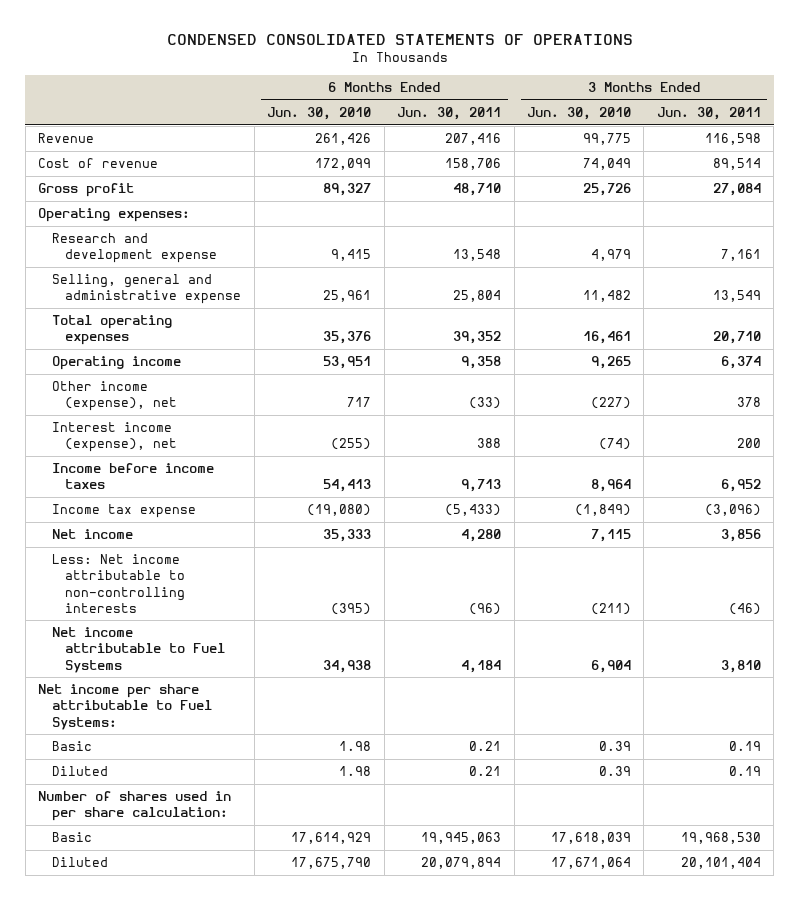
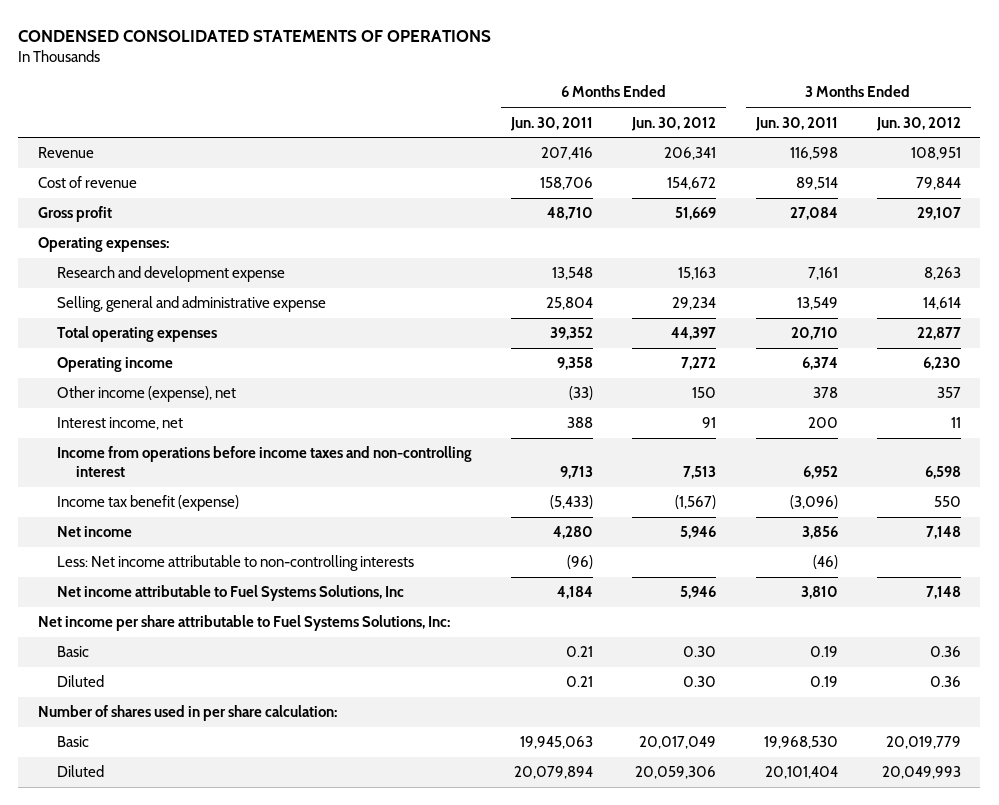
[267,106,372,120] Jun. 30, 2010 -> none
[527,106,632,120] Jun. 30, 2010 -> none
none -> [631,116,717,131] Jun. 30, 2012
none -> [875,116,961,131] Jun. 30, 2012
[51,422,178,453] Interest income (expense), net -> [56,417,183,431] Interest income, net
[51,463,214,490] Income before income taxes -> [56,446,472,478] Income from operations before income taxes and non-controlling interest
[51,504,196,519] Income tax expense -> [56,495,239,512] Income tax benefit (expense)
[51,627,226,673] Net income attributable to Fuel Systems -> [56,585,404,602] Net income attributable to Fuel Systems Solutions, Inc
[38,684,212,730] Net income per share attributable to Fuel Systems: -> [37,615,450,632] Net income per share attributable to Fuel Systems Solutions, Inc:

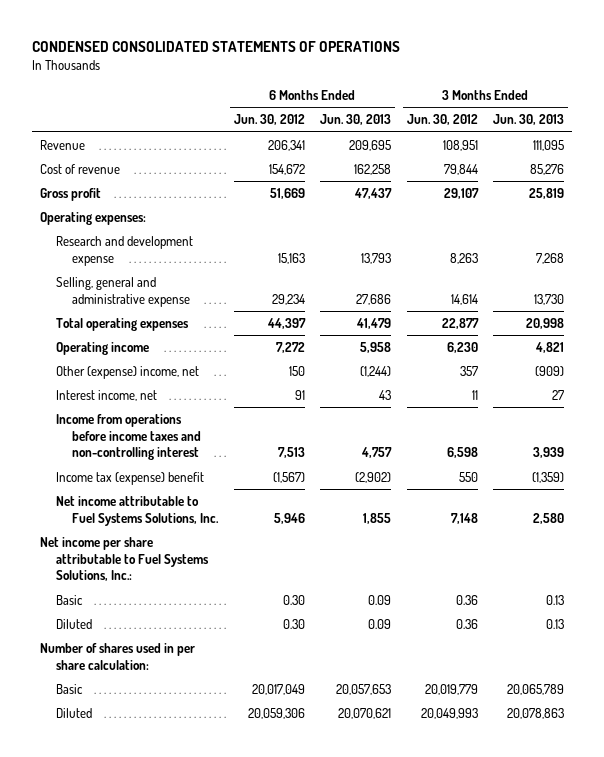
[510,116,594,131] Jun. 30, 2011 -> none
[754,116,838,131] Jun. 30, 2011 -> none
none -> [320,114,392,126] Jun. 30, 2013
none -> [493,114,565,126] Jun. 30, 2013
[56,386,236,403] Other income (expense), net -> [55,365,199,379] Other (expense) income, net
[56,526,132,538] Net income -> none
[56,555,414,572] Less: Net income attributable to non-controlling interests -> none
[56,495,239,512] Income tax benefit (expense) -> [55,471,204,485] Income tax (expense) benefit
[56,585,404,602] Net income attributable to Fuel Systems Solutions, Inc -> [55,495,220,526] Net income attributable to Fuel Systems Solutions, Inc.
[37,615,450,632] Net income per share attributable to Fuel Systems Solutions, Inc: -> [39,536,209,582] Net income per share attributable to Fuel Systems Solutions, Inc.:

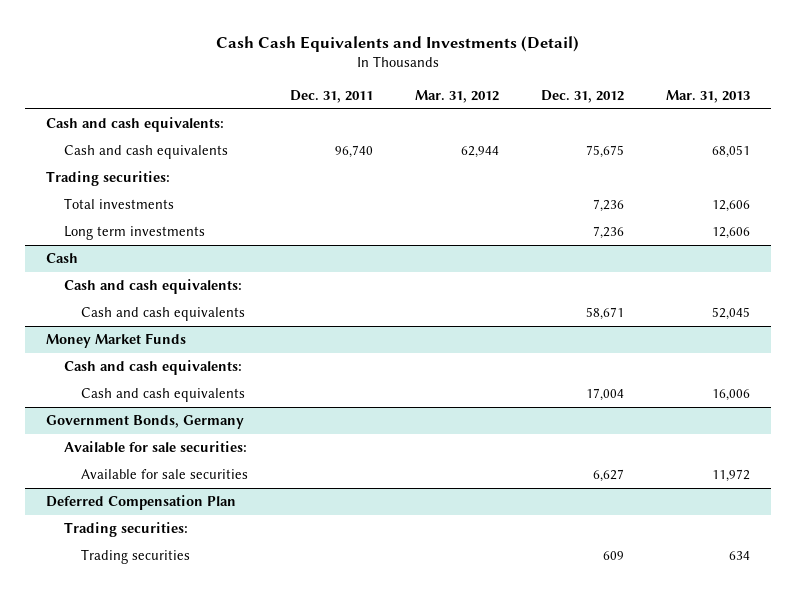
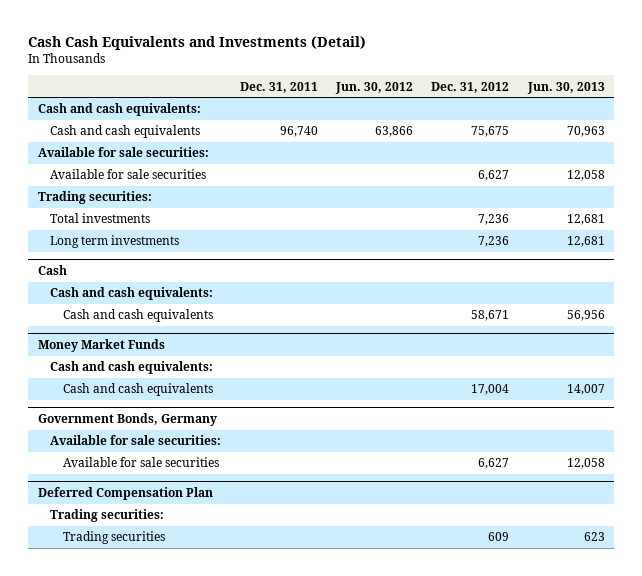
[415,89,500,103] Mar. 31, 2012 -> none
[666,89,751,103] Mar. 31, 2013 -> none
none -> [335,81,414,94] Jun. 30, 2012
none -> [526,81,605,94] Jun. 30, 2013
none -> [37,147,209,158] Available for sale securities:
none -> [50,169,207,180] Available for sale securities

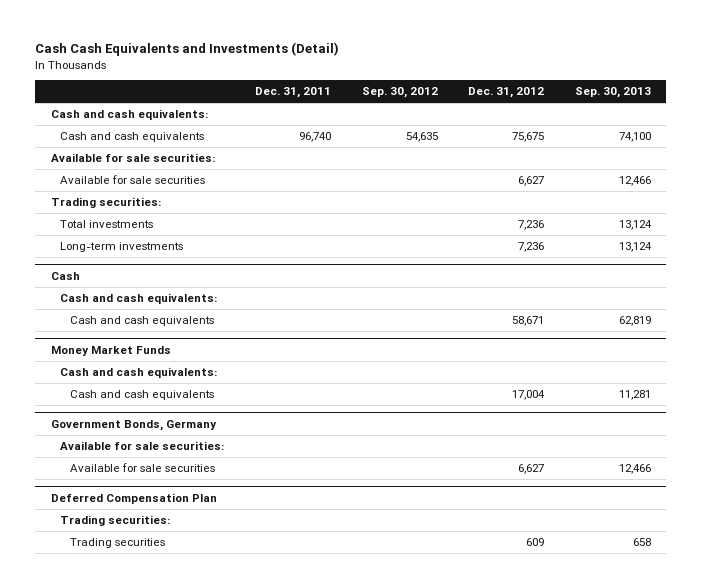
[335,81,414,94] Jun. 30, 2012 -> none
[526,81,605,94] Jun. 30, 2013 -> none
none -> [361,87,438,99] Sep. 30, 2012
none -> [574,87,651,99] Sep. 30, 2013
[50,235,180,249] Long term investments -> [60,242,184,253] Long-term investments

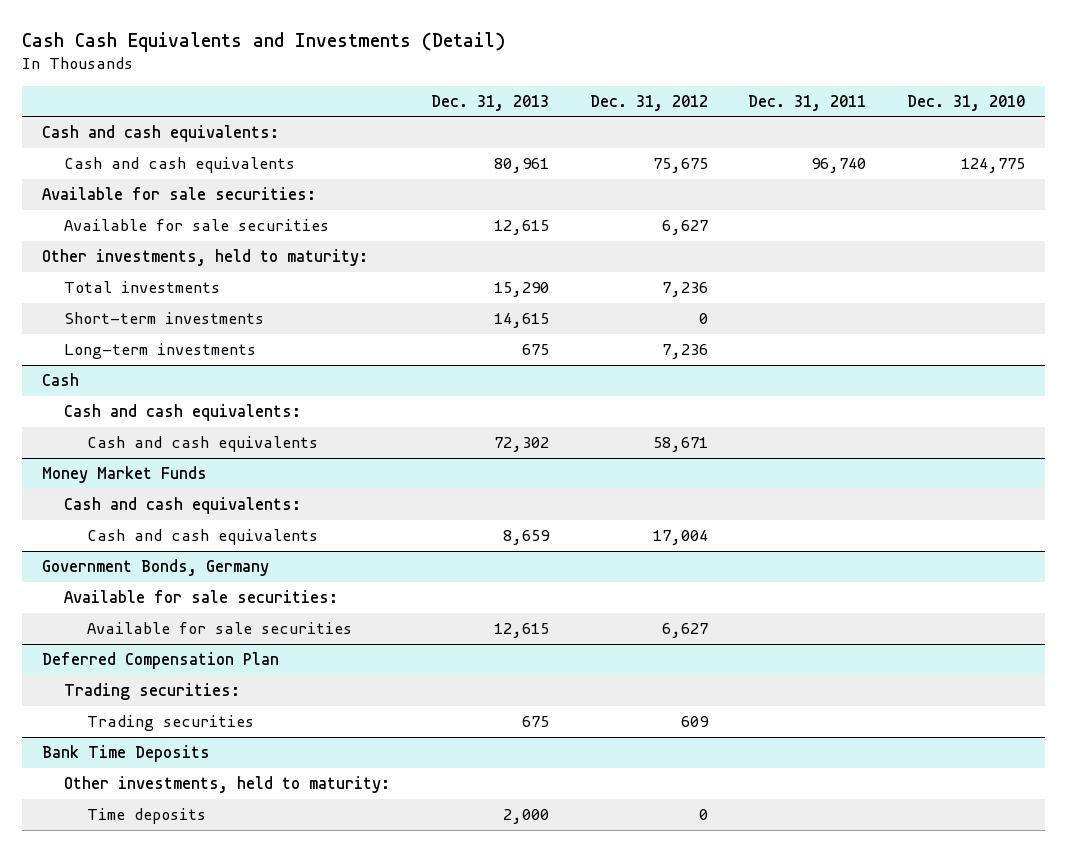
[361,87,438,99] Sep. 30, 2012 -> none
[574,87,651,99] Sep. 30, 2013 -> none
none -> [431,94,550,111] Dec. 31, 2013
none -> [906,94,1025,111] Dec. 31, 2010
[50,197,161,209] Trading securities: -> none
none -> [41,248,368,266] Other investments, held to maturity:
none -> [64,311,265,324] Short-term investments
none -> [41,744,210,762] Bank Time Deposits
none -> [64,775,391,793] Other investments, held to maturity:
none -> [87,807,207,824] Time deposits

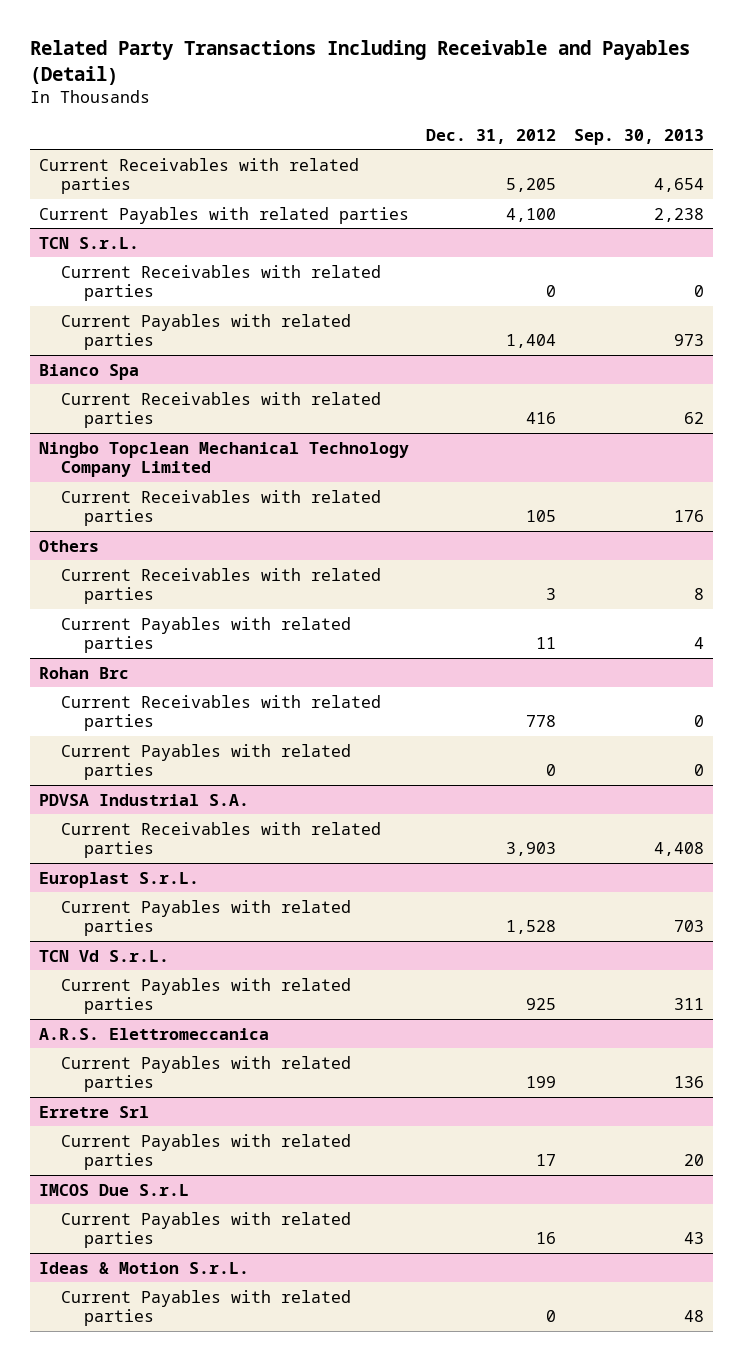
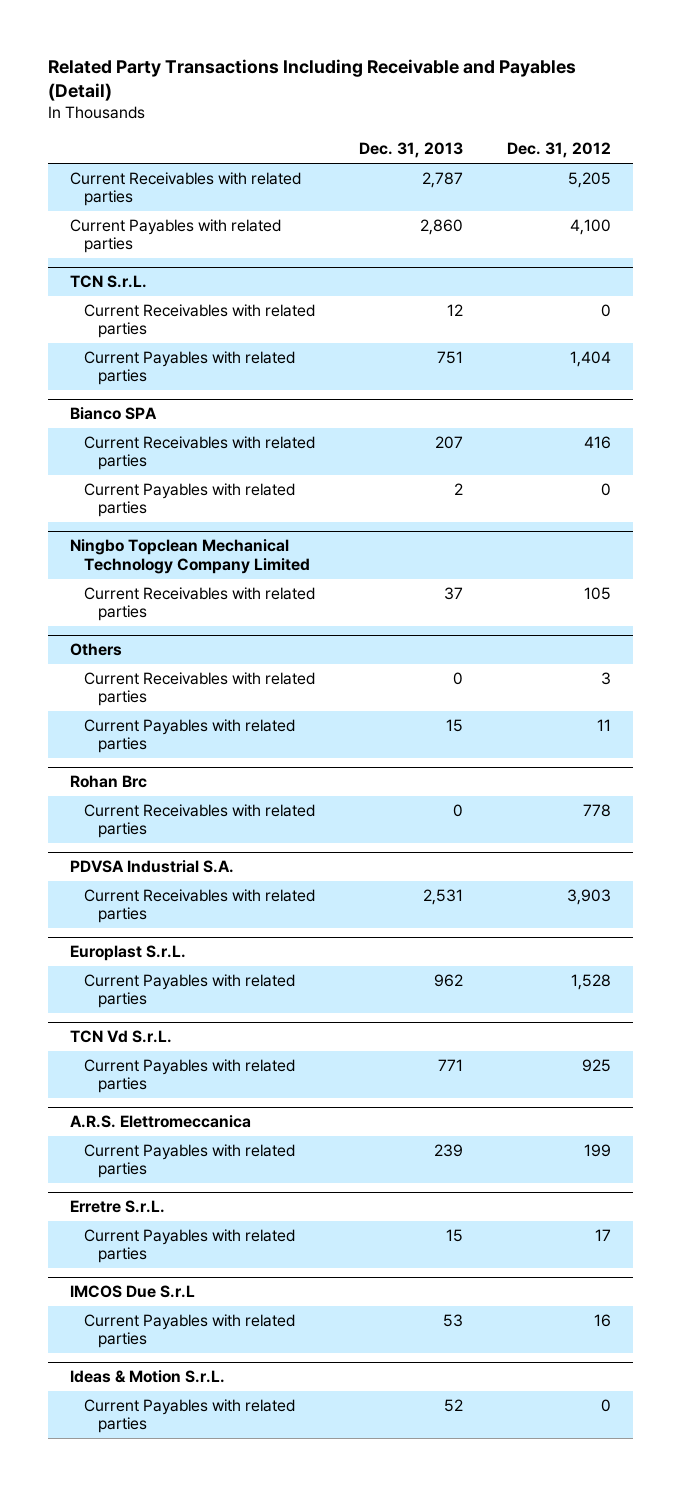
[573,128,704,145] Sep. 30, 2013 -> none
none -> [358,142,463,159] Dec. 31, 2013
[38,363,139,380] Bianco Spa -> [70,407,158,421] Bianco SPA
none -> [83,483,295,518] Current Payables with related parties
[61,743,352,780] Current Payables with related parties -> none
[38,1105,149,1118] Erretre Srl -> none
none -> [70,1200,166,1214] Erretre S.r.L.

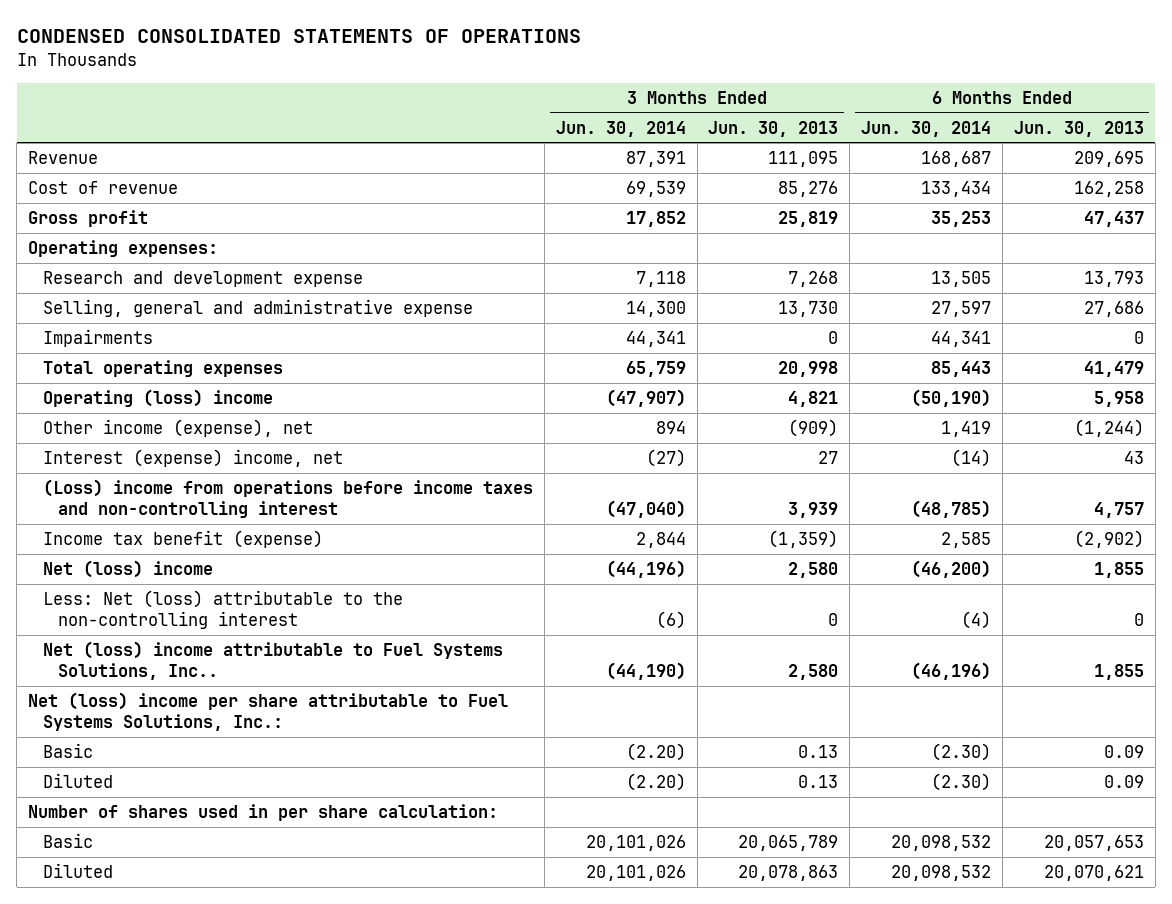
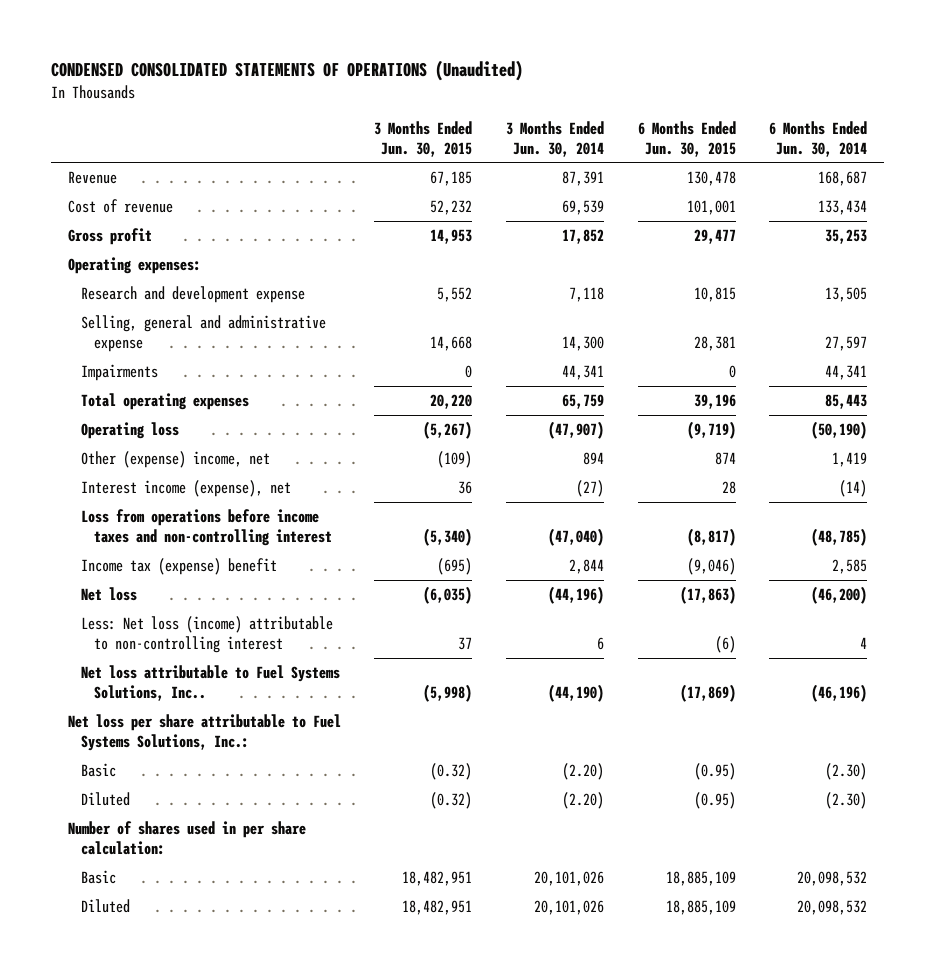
[16,29,581,44] CONDENSED CONSOLIDATED STATEMENTS OF OPERATIONS -> [50,59,523,81] CONDENSED CONSOLIDATED STATEMENTS OF OPERATIONS (Unaudited)
[708,120,839,137] Jun. 30, 2013 -> none
[1013,120,1144,137] Jun. 30, 2013 -> none
none -> [374,120,473,157] 3 Months Ended Jun. 30, 2015
none -> [637,120,736,157] 6 Months Ended Jun. 30, 2015
[43,388,274,407] Operating (loss) income -> [80,422,179,440] Operating loss
[43,418,314,437] Other income (expense), net -> [80,451,270,469] Other (expense) income, net
[43,448,344,467] Interest (expense) income, net -> [80,480,291,498] Interest income (expense), net
[43,478,534,519] (Loss) income from operations before income taxes and non-controlling interest -> [80,509,332,546] Loss from operations before income taxes and non-controlling interest
[43,529,324,548] Income tax benefit (expense) -> [80,558,277,576] Income tax (expense) benefit
[43,559,214,578] Net (loss) income -> [80,587,137,602] Net loss
[43,589,404,630] Less: Net (loss) attributable to the non-controlling interest -> [80,616,333,653] Less: Net loss (income) attributable to non-controlling interest
[655,611,686,630] (6) -> [596,636,604,650] 6
[961,611,992,630] (4) -> [860,636,868,649] 4
[43,640,504,681] Net (loss) income attributable to Fuel Systems Solutions, Inc.. -> [80,665,340,701] Net loss attributable to Fuel Systems Solutions, Inc..
[27,691,508,732] Net (loss) income per share attributable to Fuel Systems Solutions, Inc.: -> [67,714,341,751] Net loss per share attributable to Fuel Systems Solutions, Inc.:

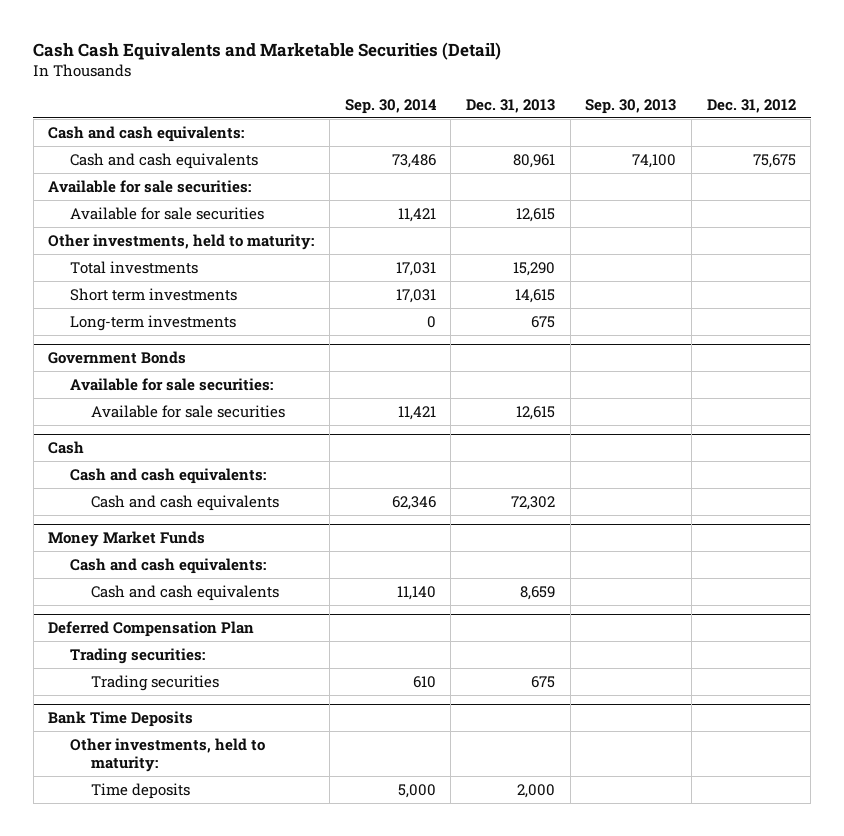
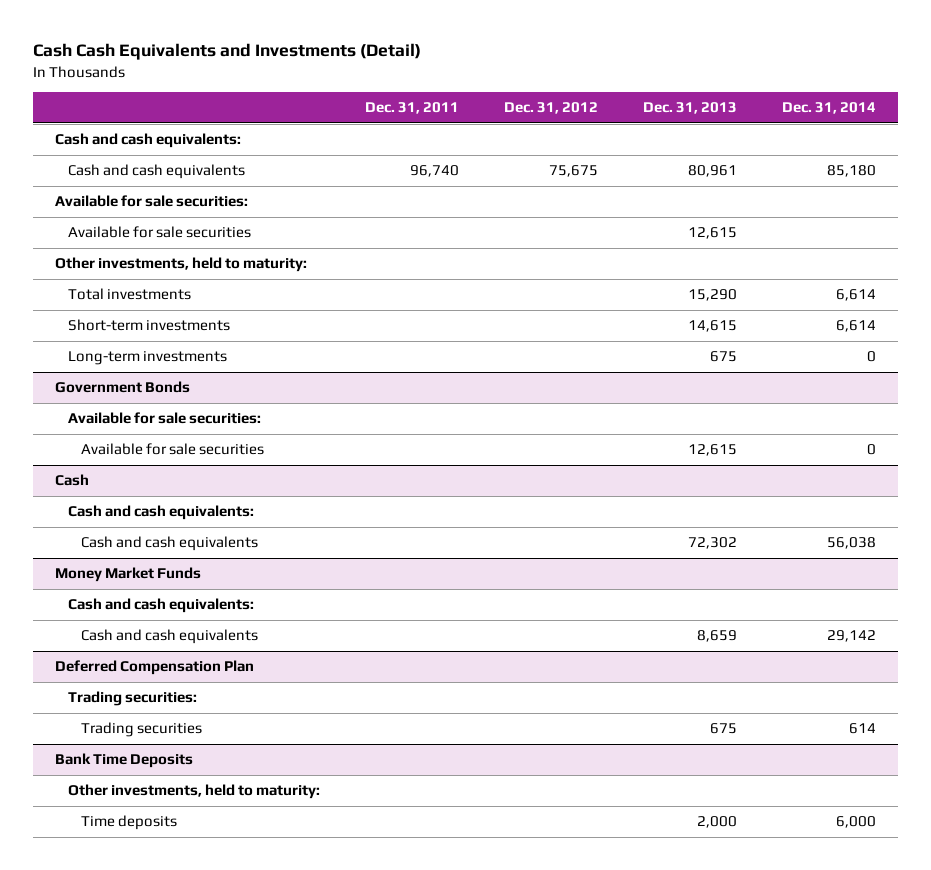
[33,42,502,61] Cash Cash Equivalents and Marketable Securities (Detail) -> [32,43,421,61] Cash Cash Equivalents and Investments (Detail)
[344,98,437,114] Sep. 30, 2014 -> none
[585,98,677,114] Sep. 30, 2013 -> none
none -> [365,102,460,115] Dec. 31, 2011
none -> [781,102,876,115] Dec. 31, 2014
[69,287,237,301] Short term investments -> [68,319,231,332] Short-term investments

